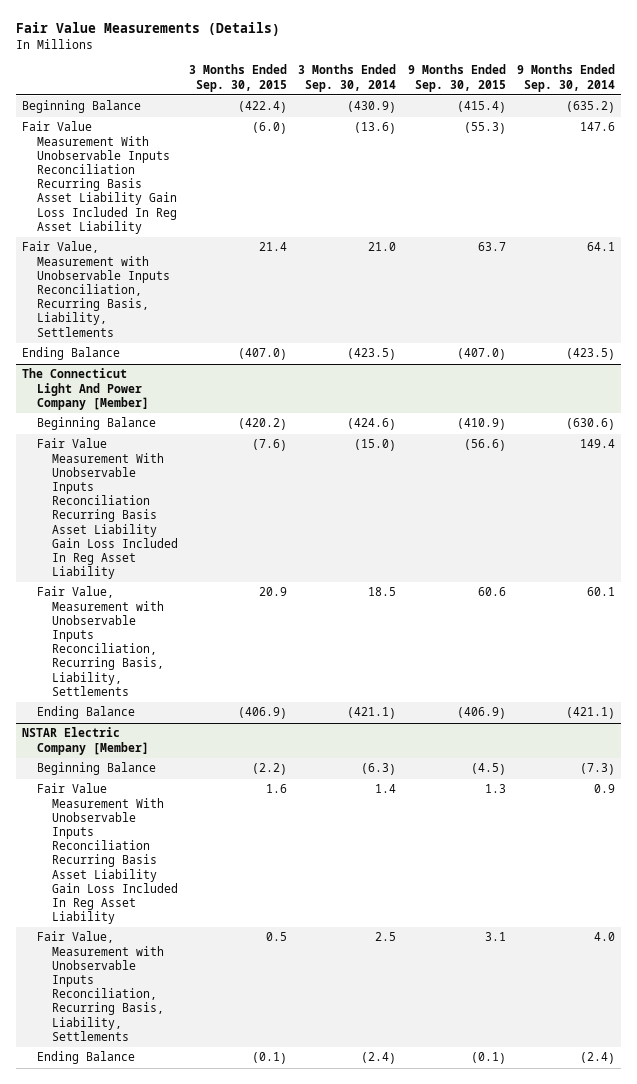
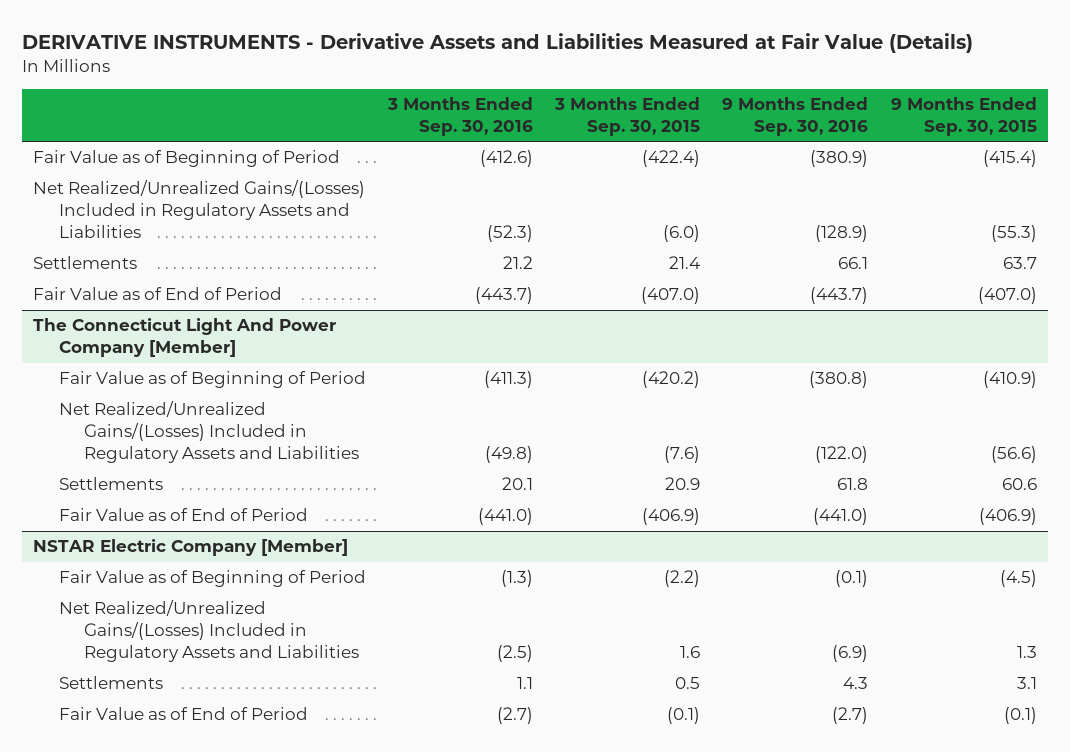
[15,22,280,37] Fair Value Measurements (Details) -> [22,32,974,53] DERIVATIVE INSTRUMENTS - Derivative Assets and Liabilities Measured at Fair Value (Details)
[298,64,397,92] 3 Months Ended Sep. 30, 2014 -> none
[517,64,616,92] 9 Months Ended Sep. 30, 2014 -> none
none -> [386,97,533,136] 3 Months Ended Sep. 30, 2016
none -> [722,97,869,136] 9 Months Ended Sep. 30, 2016
[21,100,141,114] Beginning Balance -> [33,150,341,168] Fair Value as of Beginning of Period
[21,121,177,234] Fair Value Measurement With Unobservable Inputs Reconciliation Recurring Basis Asset Liability Gain Loss Included In Reg Asset Liability -> [33,180,366,239] Net Realized/Unrealized Gains/(Losses) Included in Regulatory Assets and Liabilities
[21,241,170,337] Fair Value, Measurement with Unobservable Inputs Reconciliation, Recurring Basis, Liability, Settlements -> [33,256,138,270] Settlements
[21,347,120,361] Ending Balance -> [33,287,283,301] Fair Value as of End of Period
[36,417,156,431] Beginning Balance -> [58,371,366,389] Fair Value as of Beginning of Period
[36,438,178,580] Fair Value Measurement With Unobservable Inputs Reconciliation Recurring Basis Asset Liability Gain Loss Included In Reg Asset Liability -> [58,401,360,464] Net Realized/Unrealized Gains/(Losses) Included in Regulatory Assets and Liabilities
[36,586,164,696] Fair Value, Measurement with Unobservable Inputs Reconciliation, Recurring Basis, Liability, Settlements -> [58,477,163,491] Settlements
[36,706,135,720] Ending Balance -> [58,508,308,522] Fair Value as of End of Period
[36,762,156,776] Beginning Balance -> [58,570,366,588] Fair Value as of Beginning of Period
[36,783,178,925] Fair Value Measurement With Unobservable Inputs Reconciliation Recurring Basis Asset Liability Gain Loss Included In Reg Asset Liability -> [58,600,360,663] Net Realized/Unrealized Gains/(Losses) Included in Regulatory Assets and Liabilities
[36,931,164,1041] Fair Value, Measurement with Unobservable Inputs Reconciliation, Recurring Basis, Liability, Settlements -> [58,676,163,690] Settlements
[36,1051,135,1065] Ending Balance -> [58,707,308,721] Fair Value as of End of Period

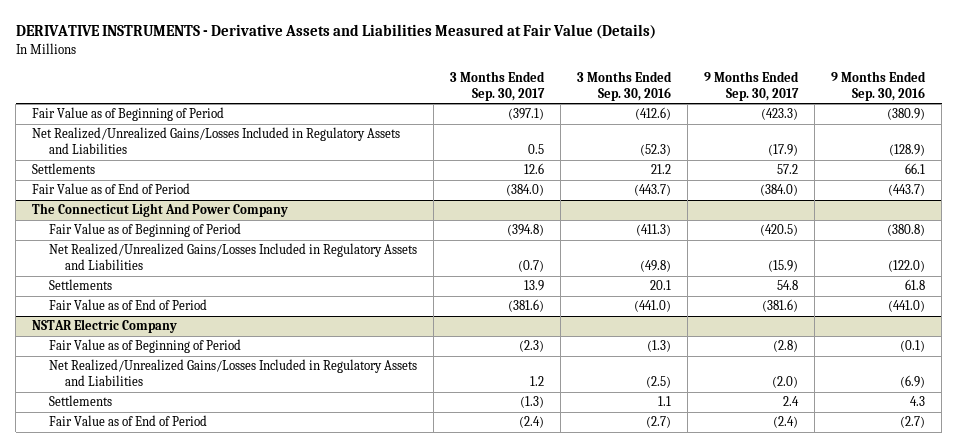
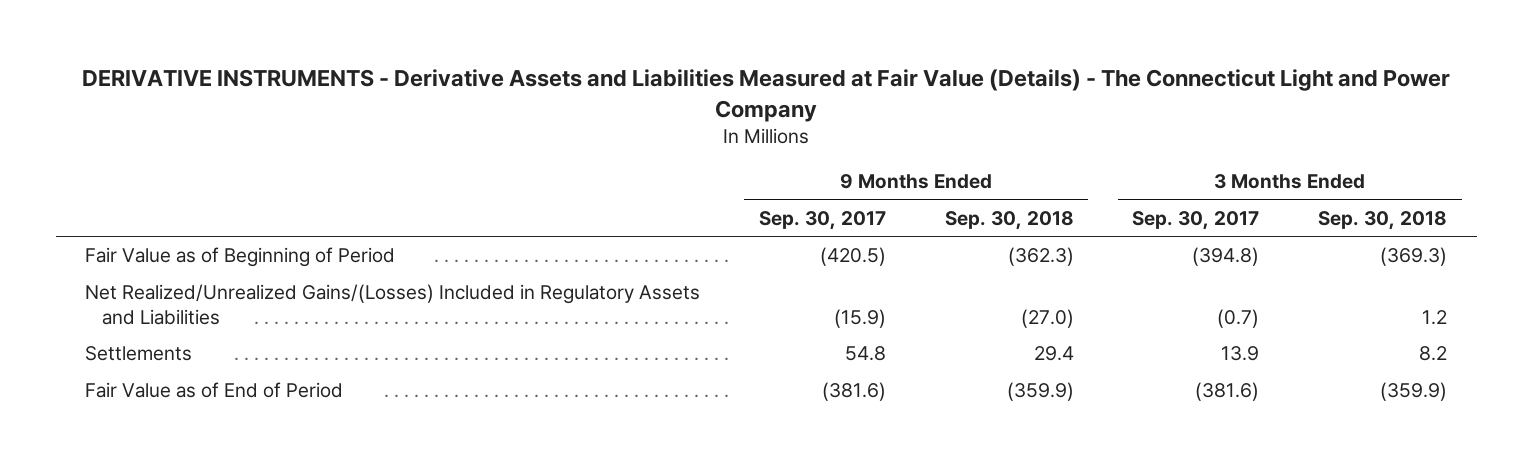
[15,24,656,40] DERIVATIVE INSTRUMENTS - Derivative Assets and Liabilities Measured at Fair Value (Details) -> [82,69,1451,122] DERIVATIVE INSTRUMENTS - Derivative Assets and Liabilities Measured at Fair Value (Details) - The Connecticut Light and Power Company
[576,70,672,101] 3 Months Ended Sep. 30, 2016 -> none
[831,70,927,101] 9 Months Ended Sep. 30, 2016 -> none
none -> [944,210,1074,230] Sep. 30, 2018
none -> [1318,210,1448,230] Sep. 30, 2018
[32,107,225,122] Fair Value as of Beginning of Period -> none
[32,127,401,155] Net Realized/Unrealized Gains/Losses Included in Regulatory Assets and Liabilities -> none
[32,163,96,175] Settlements -> none
[32,183,191,195] Fair Value as of End of Period -> none
[32,203,289,218] The Connecticut Light And Power Company -> none
[48,243,417,271] Net Realized/Unrealized Gains/Losses Included in Regulatory Assets and Liabilities -> [85,284,701,325] Net Realized/Unrealized Gains/(Losses) Included in Regulatory Assets and Liabilities
[32,319,178,334] NSTAR Electric Company -> none
[48,339,241,354] Fair Value as of Beginning of Period -> none
[48,359,417,387] Net Realized/Unrealized Gains/Losses Included in Regulatory Assets and Liabilities -> none
[48,395,112,407] Settlements -> none
[48,415,207,427] Fair Value as of End of Period -> none

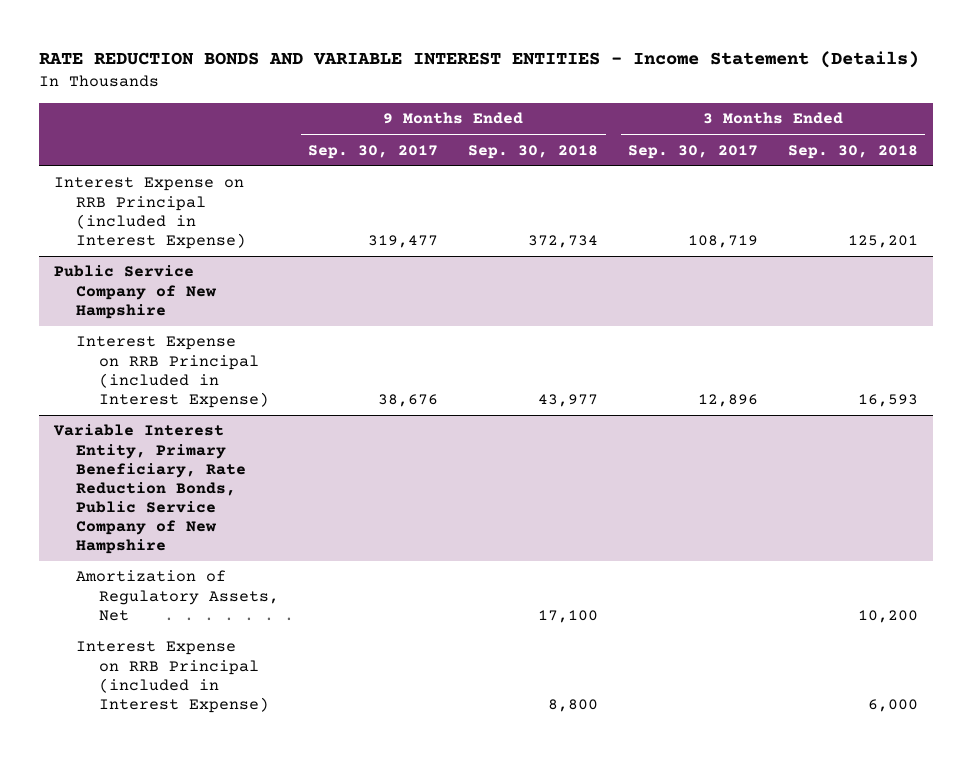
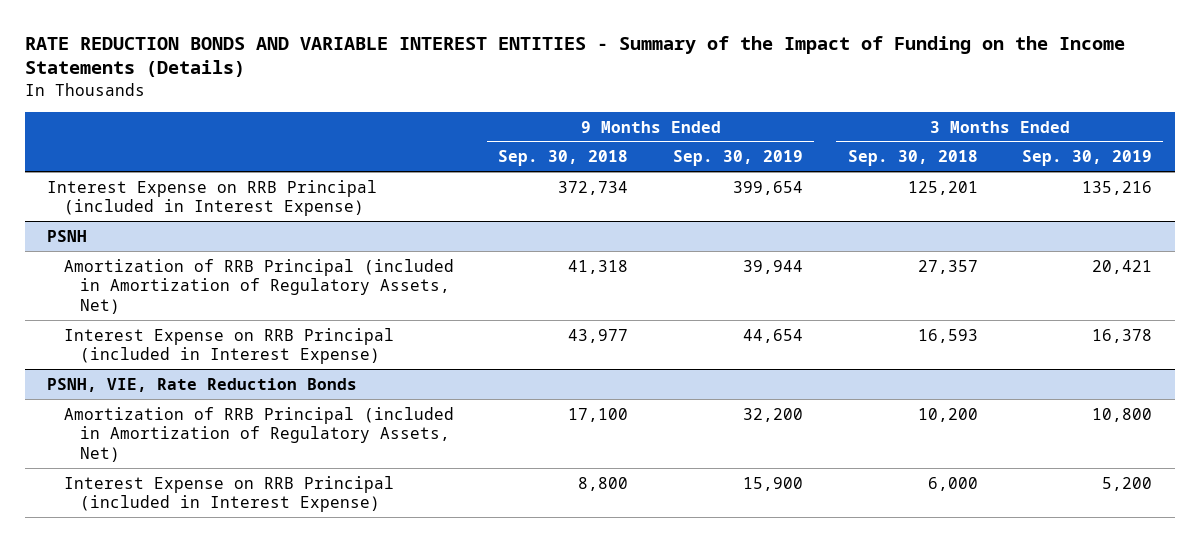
[38,51,919,69] RATE REDUCTION BONDS AND VARIABLE INTEREST ENTITIES - Income Statement (Details) -> [24,35,1125,78] RATE REDUCTION BONDS AND VARIABLE INTEREST ENTITIES - Summary of the Impact of Funding on the Income Statements (Details)
[308,144,439,159] Sep. 30, 2017 -> none
[628,144,759,159] Sep. 30, 2017 -> none
none -> [672,150,803,167] Sep. 30, 2019
none -> [1022,150,1153,167] Sep. 30, 2019
[53,265,218,319] Public Service Company of New Hampshire -> [47,229,88,242] PSNH
none -> [63,258,454,314] Amortization of RRB Principal (included in Amortization of Regulatory Assets, Net)
[52,424,247,555] Variable Interest Entity, Primary Beneficiary, Rate Reduction Bonds, Public Service Company of New Hampshire -> none
none -> [47,377,358,392] PSNH, VIE, Rate Reduction Bonds
[76,570,279,621] Amortization of Regulatory Assets, Net -> [63,406,454,462] Amortization of RRB Principal (included in Amortization of Regulatory Assets, Net)

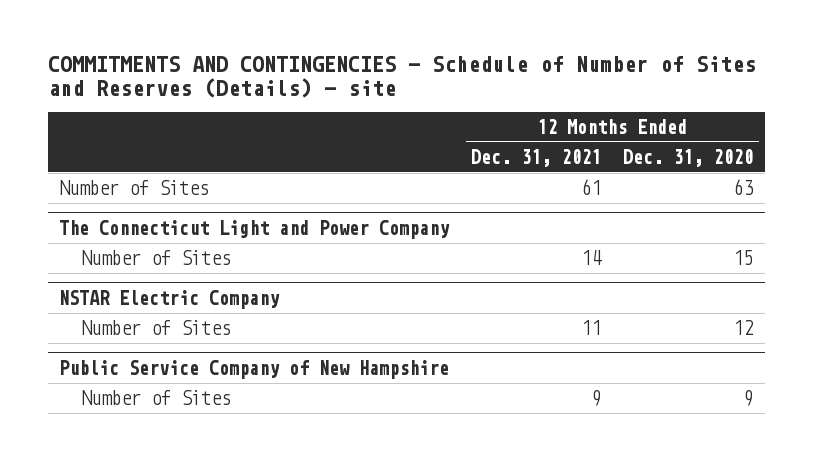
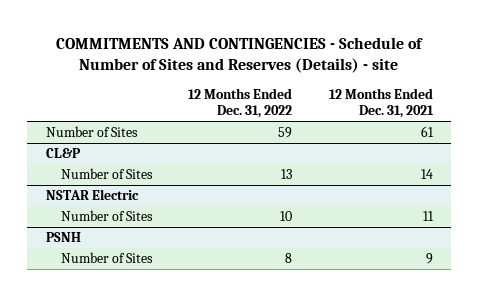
[623,149,754,168] Dec. 31, 2020 -> none
none -> [188,87,293,119] 12 Months Ended Dec. 31, 2022
[59,219,451,239] The Connecticut Light and Power Company -> [45,148,81,159] CL&P
[59,289,281,309] NSTAR Electric Company -> [45,189,139,201] NSTAR Electric
[59,359,450,379] Public Service Company of New Hampshire -> [45,232,81,243] PSNH

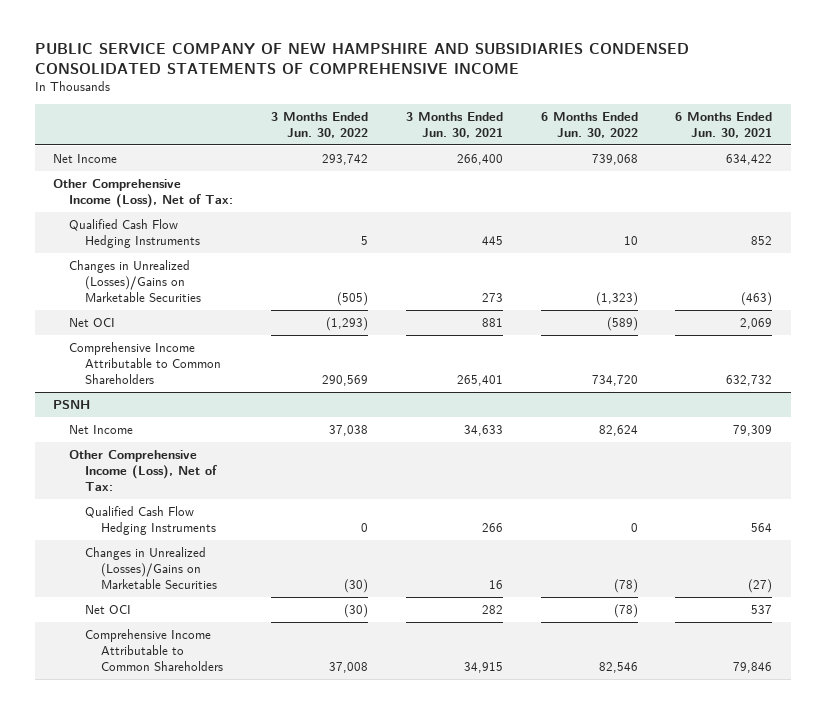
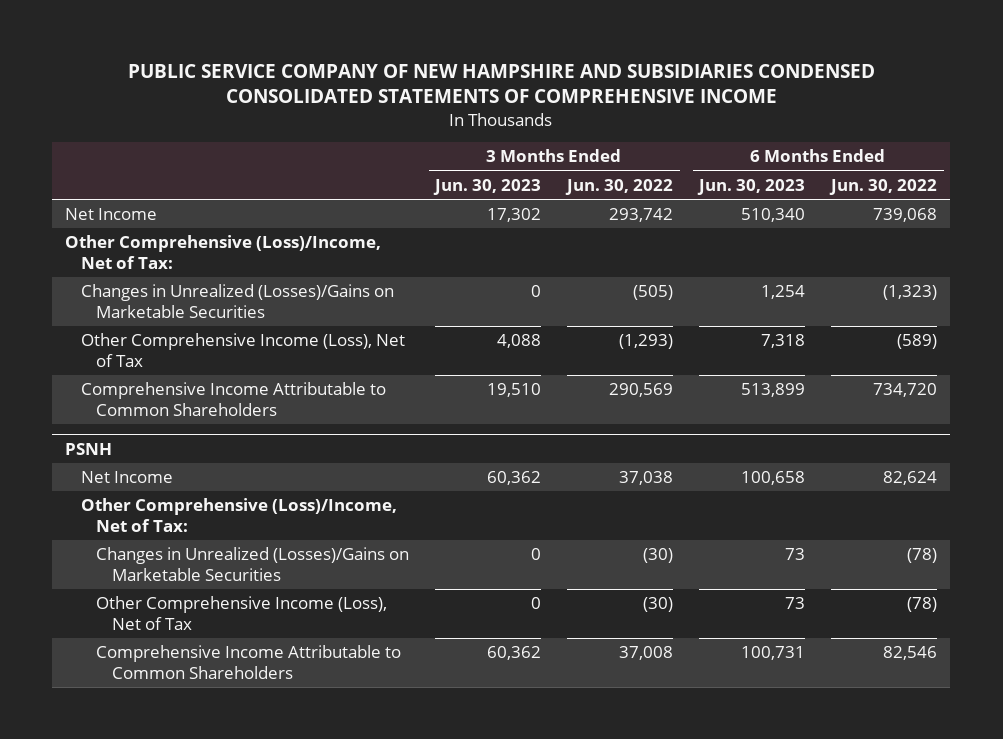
[405,111,503,138] 3 Months Ended Jun. 30, 2021 -> none
[675,111,773,138] 6 Months Ended Jun. 30, 2021 -> none
none -> [433,178,542,195] Jun. 30, 2023
none -> [697,178,806,195] Jun. 30, 2023
[69,219,200,249] Qualified Cash Flow Hedging Instruments -> none
[53,179,234,209] Other Comprehensive Income (Loss), Net of Tax: -> [65,235,382,270] Other Comprehensive (Loss)/Income, Net of Tax:
[69,318,116,328] Net OCI -> [80,333,405,368] Other Comprehensive Income (Loss), Net of Tax
[84,506,216,536] Qualified Cash Flow Hedging Instruments -> none
[69,450,217,492] Other Comprehensive Income (Loss), Net of Tax: -> [80,498,397,533] Other Comprehensive (Loss)/Income, Net of Tax:
[84,605,131,615] Net OCI -> [96,596,388,631] Other Comprehensive Income (Loss), Net of Tax

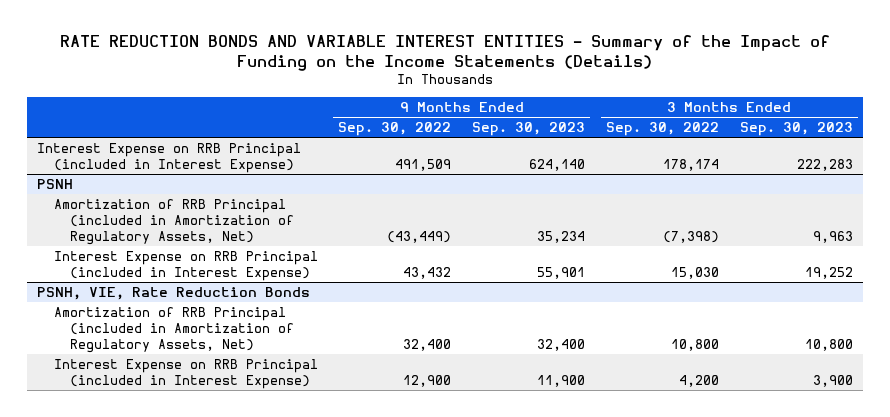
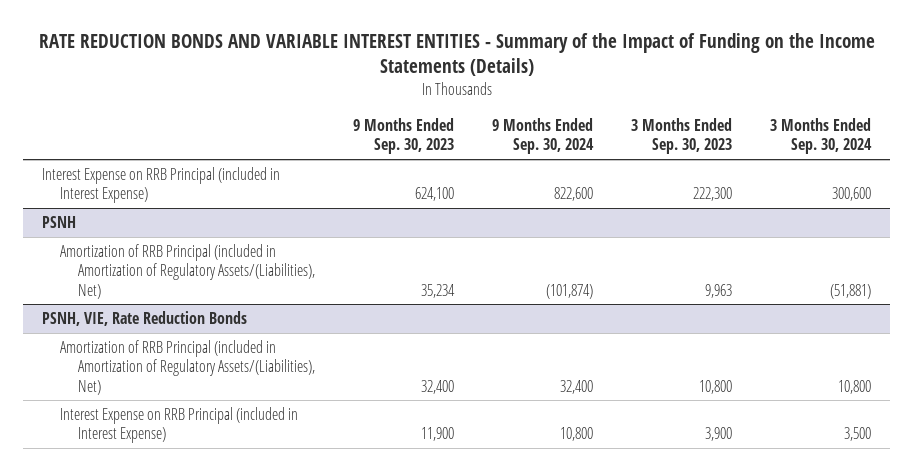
[338,122,452,137] Sep. 30, 2022 -> none
[605,122,719,137] Sep. 30, 2022 -> none
none -> [491,118,594,155] 9 Months Ended Sep. 30, 2024
none -> [770,118,873,155] 3 Months Ended Sep. 30, 2024
[529,159,586,172] 624,140 -> [414,187,454,202] 624,100
[796,159,853,172] 222,283 -> [693,187,733,202] 222,300
[53,250,318,282] Interest Expense on RRB Principal (included in Interest Expense) -> none
[53,198,295,246] Amortization of RRB Principal (included in Amortization of Regulatory Assets, Net) -> [59,244,315,299] Amortization of RRB Principal (included in Amortization of Regulatory Assets/(Liabilities), Net)
[53,306,295,354] Amortization of RRB Principal (included in Amortization of Regulatory Assets, Net) -> [59,340,315,395] Amortization of RRB Principal (included in Amortization of Regulatory Assets/(Liabilities), Net)

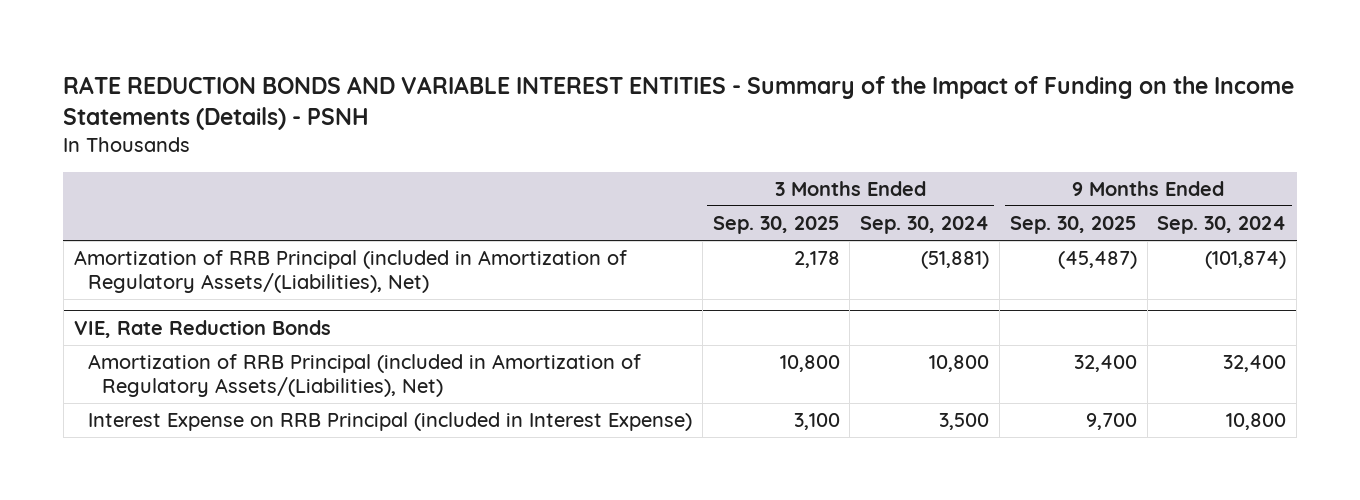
[38,33,875,77] RATE REDUCTION BONDS AND VARIABLE INTEREST ENTITIES - Summary of the Impact of Funding on the Income Statements (Details) -> [63,76,1295,130] RATE REDUCTION BONDS AND VARIABLE INTEREST ENTITIES - Summary of the Impact of Funding on the Income Statements (Details) - PSNH
[352,118,454,155] 9 Months Ended Sep. 30, 2023 -> none
[631,118,733,155] 3 Months Ended Sep. 30, 2023 -> none
none -> [712,216,840,235] Sep. 30, 2025
none -> [1009,216,1137,235] Sep. 30, 2025
[42,167,281,204] Interest Expense on RRB Principal (included in Interest Expense) -> none
[42,216,77,229] PSNH -> none
[42,311,248,327] PSNH, VIE, Rate Reduction Bonds -> [73,320,331,339] VIE, Rate Reduction Bonds

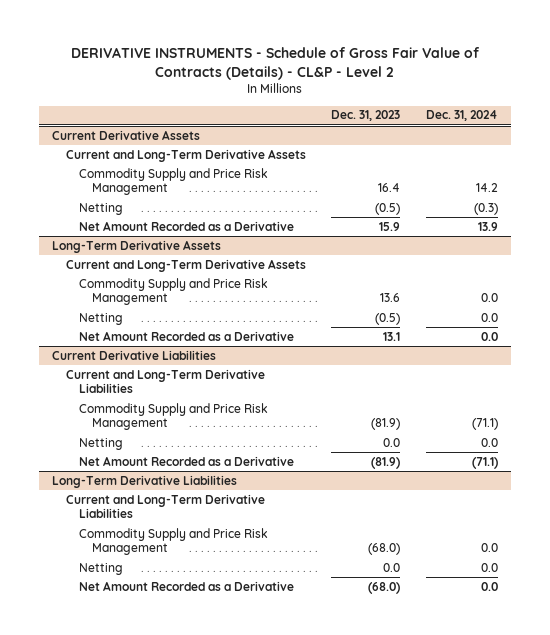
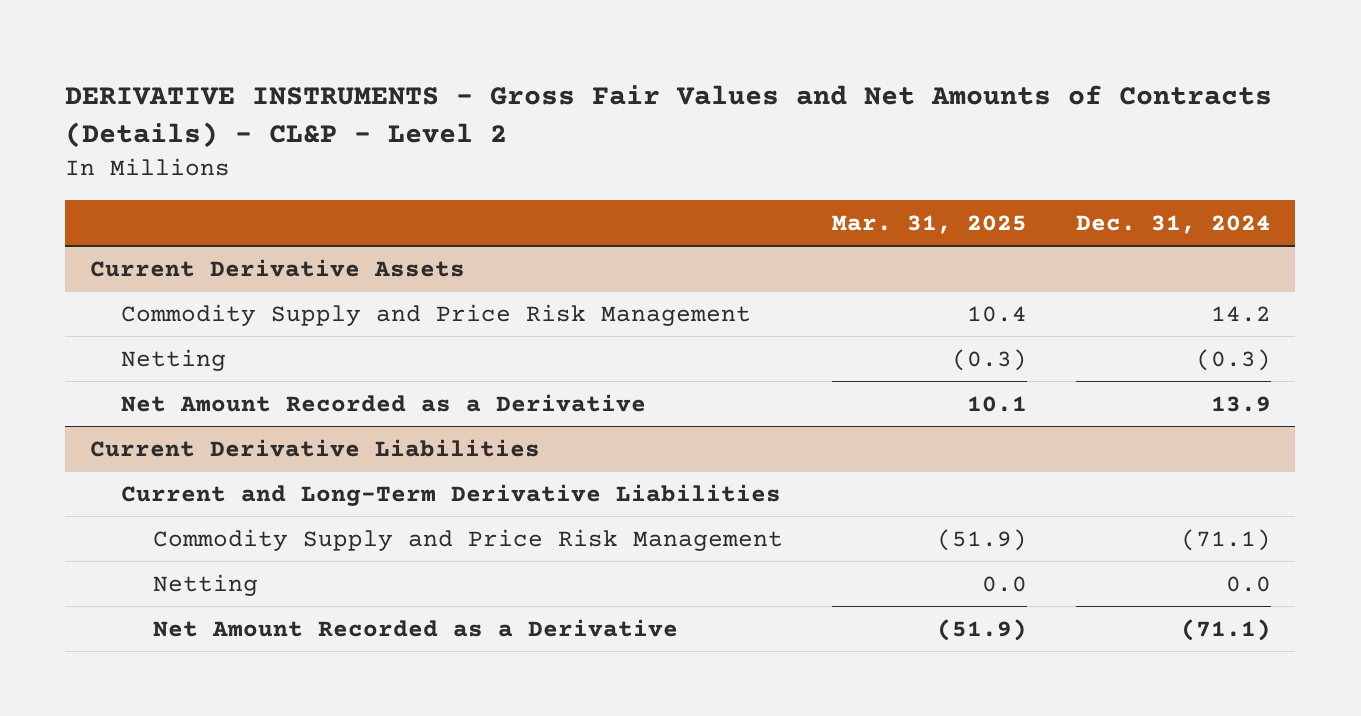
[71,47,481,80] DERIVATIVE INSTRUMENTS - Schedule of Gross Fair Value of Contracts (Details) - CL&P - Level 2 -> [65,84,1273,149] DERIVATIVE INSTRUMENTS - Gross Fair Values and Net Amounts of Contracts (Details) - CL&P - Level 2
[331,110,401,122] Dec. 31, 2023 -> none
none -> [831,214,1027,234] Mar. 31, 2025
[65,148,306,162] Current and Long-Term Derivative Assets -> none
[52,239,222,253] Long-Term Derivative Assets -> none
[65,258,306,272] Current and Long-Term Derivative Assets -> none
[78,277,268,306] Commodity Supply and Price Risk Management -> none
[78,312,123,325] Netting -> none
[78,330,294,341] Net Amount Recorded as a Derivative -> none
[52,474,238,488] Long-Term Derivative Liabilities -> none
[65,493,265,519] Current and Long-Term Derivative Liabilities -> none
[78,527,268,556] Commodity Supply and Price Risk Management -> none
[78,562,123,575] Netting -> none
[78,580,294,591] Net Amount Recorded as a Derivative -> none

